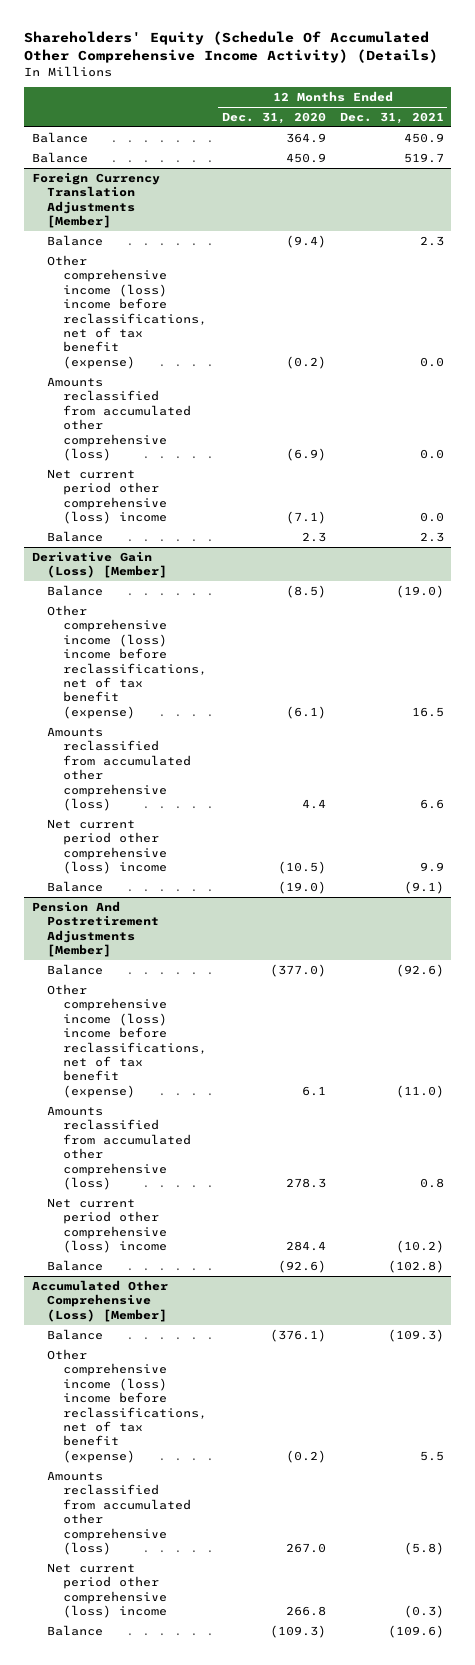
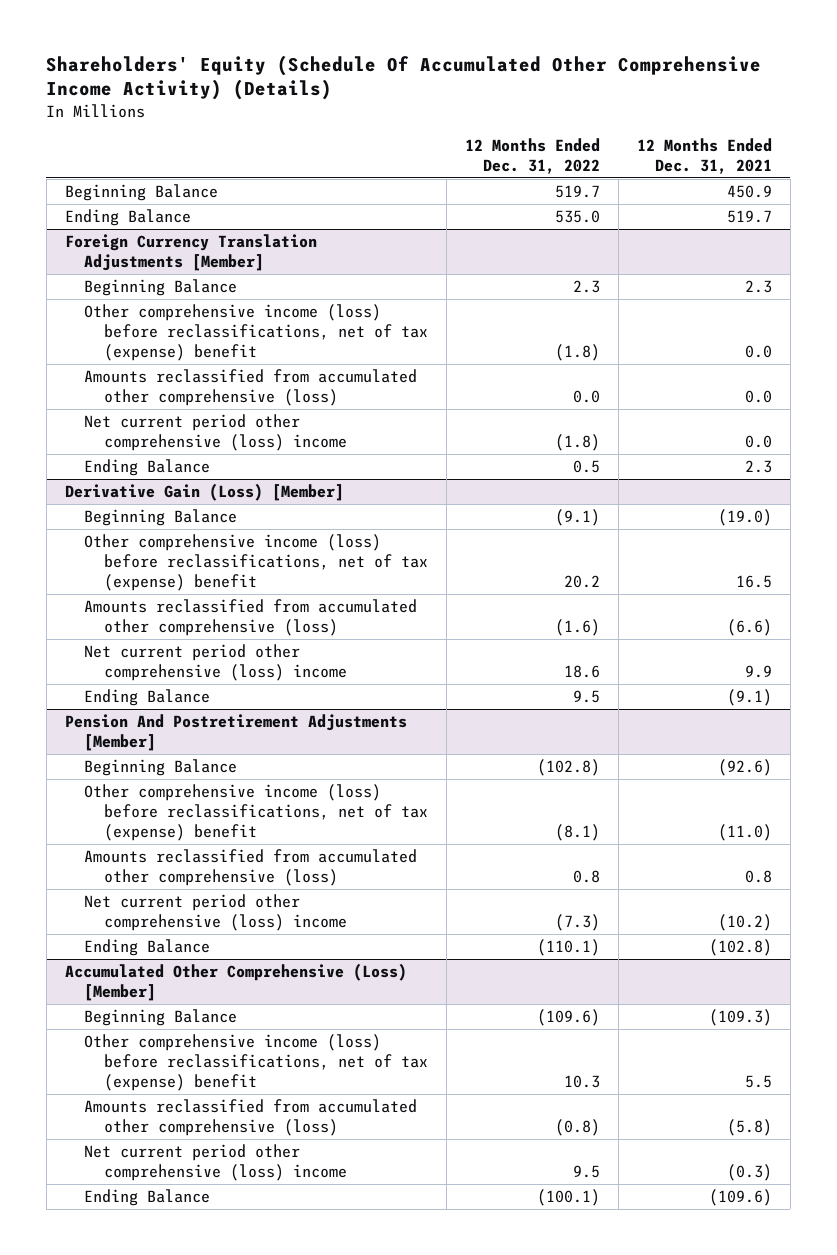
[221,112,326,125] Dec. 31, 2020 -> none
none -> [464,137,600,174] 12 Months Ended Dec. 31, 2022
[31,131,88,143] Balance -> [64,183,218,201] Beginning Balance
[31,151,88,163] Balance -> [64,208,191,226] Ending Balance
[47,234,104,246] Balance -> [84,278,238,296] Beginning Balance
[47,254,208,369] Other comprehensive income (loss) income before reclassifications, net of tax benefit (expense) -> [84,303,428,362] Other comprehensive income (loss) before reclassifications, net of tax (expense) benefit
[47,530,104,542] Balance -> [84,458,211,476] Ending Balance
[47,584,104,596] Balance -> [84,508,238,526] Beginning Balance
[47,604,208,719] Other comprehensive income (loss) income before reclassifications, net of tax benefit (expense) -> [84,533,428,592] Other comprehensive income (loss) before reclassifications, net of tax (expense) benefit
[419,798,444,809] 6.6 -> [726,619,772,637] (6.6)
[47,880,104,892] Balance -> [84,688,211,706] Ending Balance
[47,963,104,975] Balance -> [84,758,238,776] Beginning Balance
[47,983,208,1098] Other comprehensive income (loss) income before reclassifications, net of tax benefit (expense) -> [84,783,428,842] Other comprehensive income (loss) before reclassifications, net of tax (expense) benefit
[47,1259,104,1271] Balance -> [84,938,211,956] Ending Balance
[47,1328,104,1340] Balance -> [84,1008,238,1026] Beginning Balance
[47,1348,208,1463] Other comprehensive income (loss) income before reclassifications, net of tax benefit (expense) -> [84,1033,428,1092] Other comprehensive income (loss) before reclassifications, net of tax (expense) benefit
[47,1624,104,1636] Balance -> [84,1188,211,1206] Ending Balance

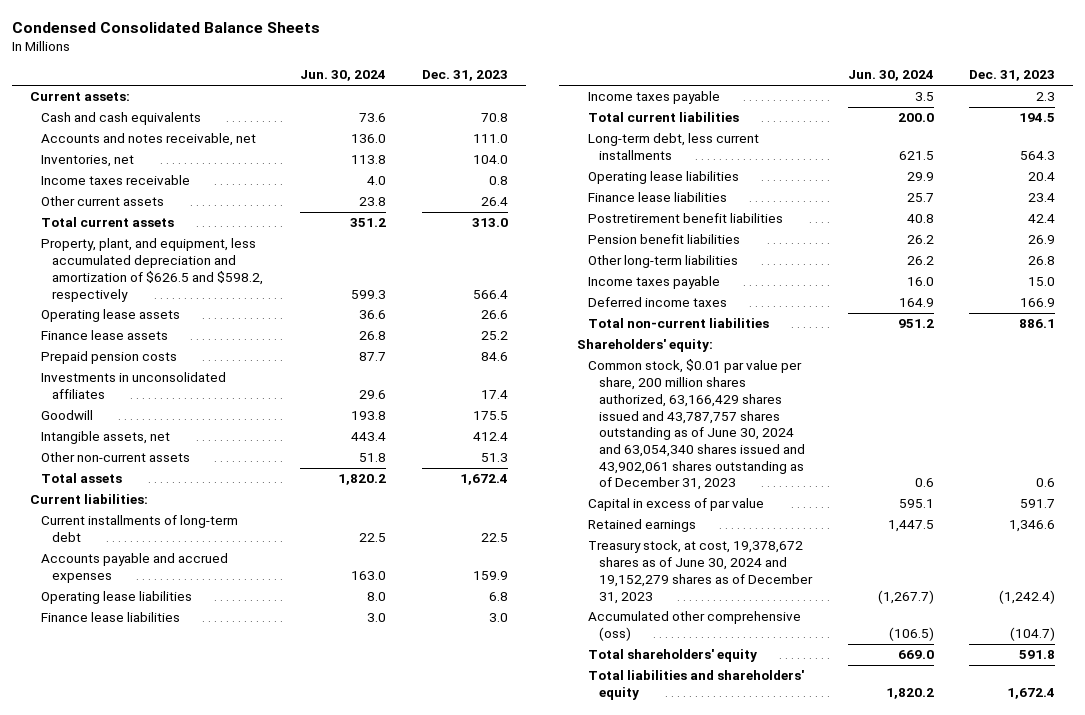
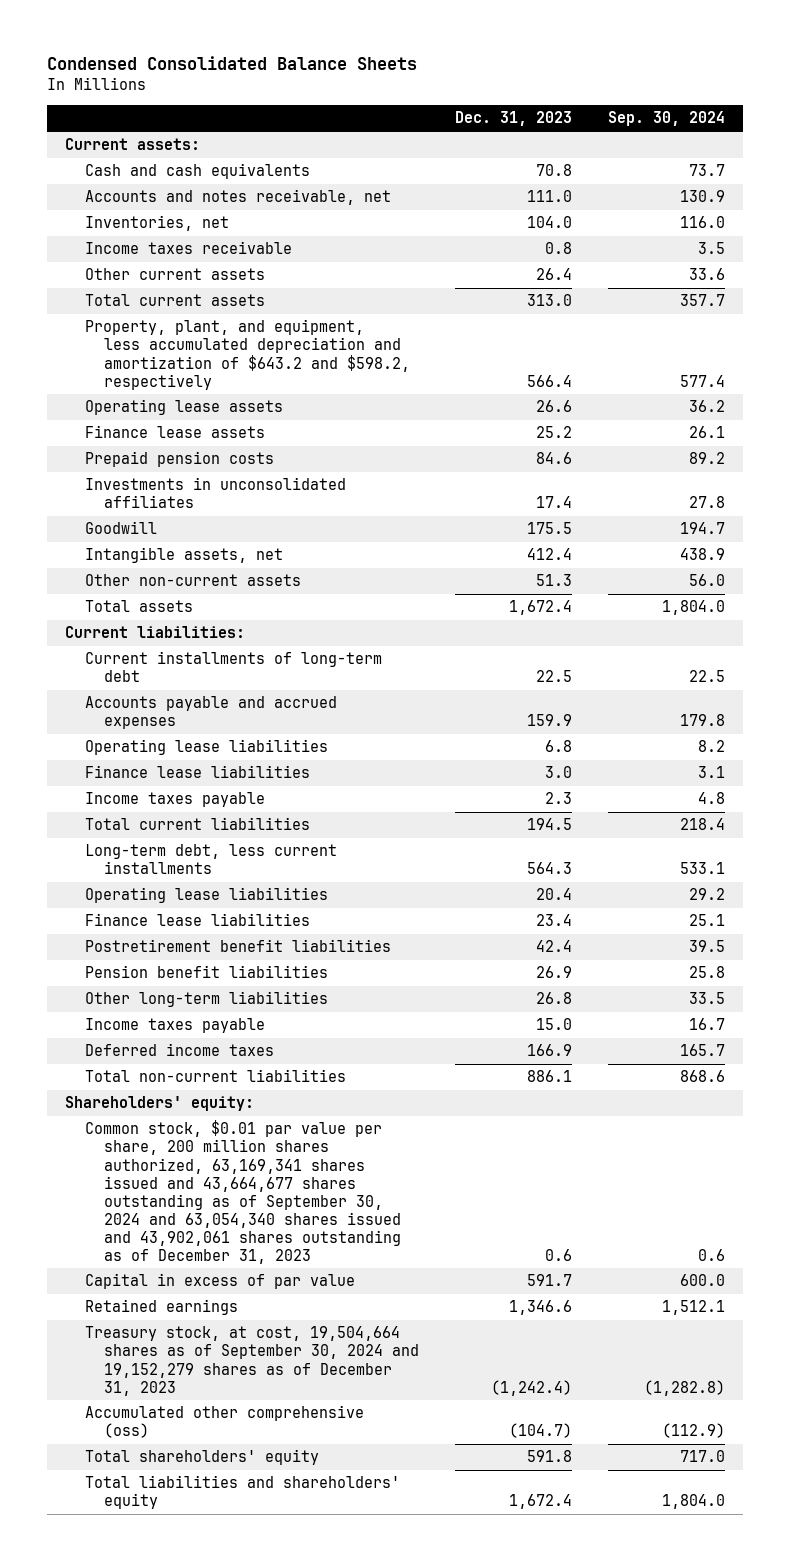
[300,70,387,82] Jun. 30, 2024 -> none
none -> [608,111,726,127] Sep. 30, 2024
[40,238,263,302] Property, plant, and equipment, less accumulated depreciation and amortization of $626.5 and $598.2, respectively -> [84,319,411,390] Property, plant, and equipment, less accumulated depreciation and amortization of $643.2 and $598.2, respectively
[587,359,805,491] Common stock, $0.01 par value per share, 200 million shares authorized, 63,166,429 shares issued and 43,787,757 shares outstanding as of June 30, 2024 and 63,054,340 shares issued and 43,902,061 shares outstanding as of December 31, 2023 -> [84,1120,402,1264] Common stock, $0.01 par value per share, 200 million shares authorized, 63,169,341 shares issued and 43,664,677 shares outstanding as of September 30, 2024 and 63,054,340 shares issued and 43,902,061 shares outstanding as of December 31, 2023
[587,540,813,604] Treasury stock, at cost, 19,378,672 shares as of June 30, 2024 and 19,152,279 shares as of December 31, 2023 -> [84,1326,420,1396] Treasury stock, at cost, 19,504,664 shares as of September 30, 2024 and 19,152,279 shares as of December 31, 2023

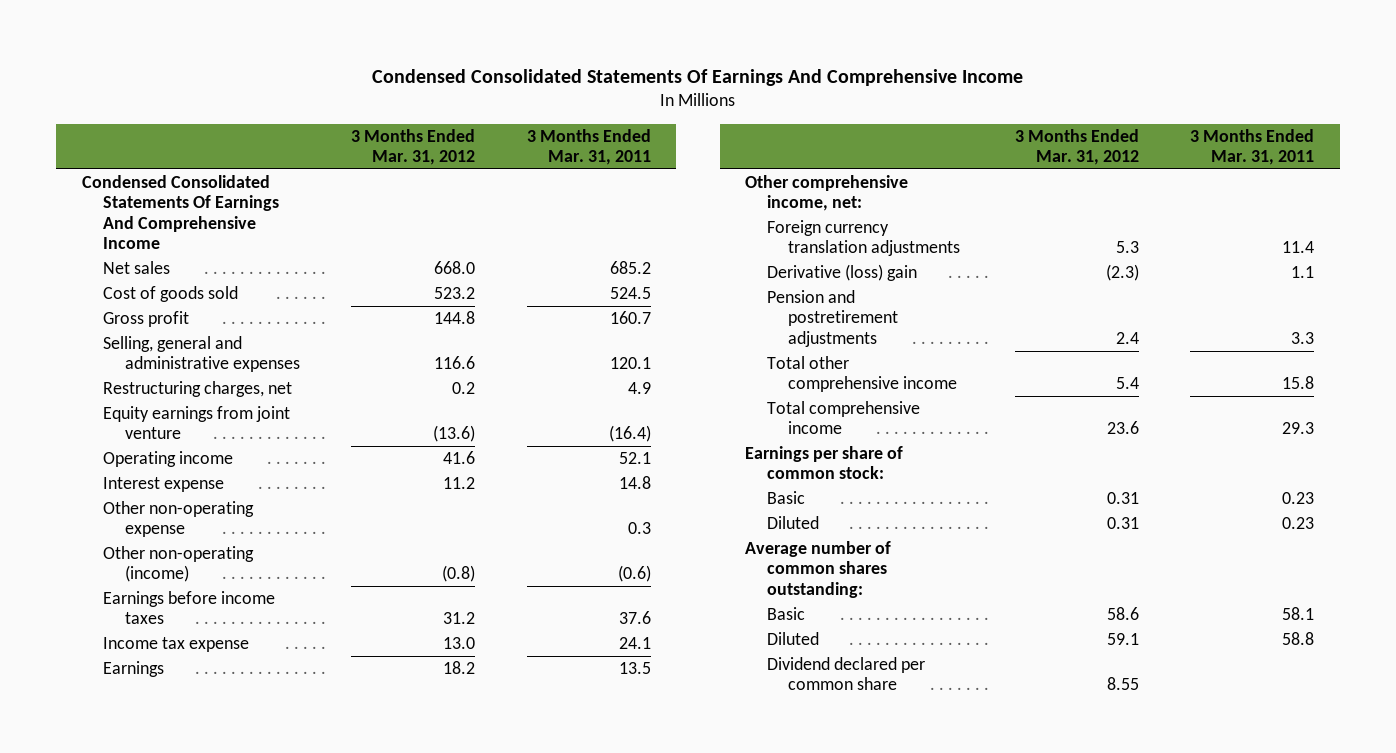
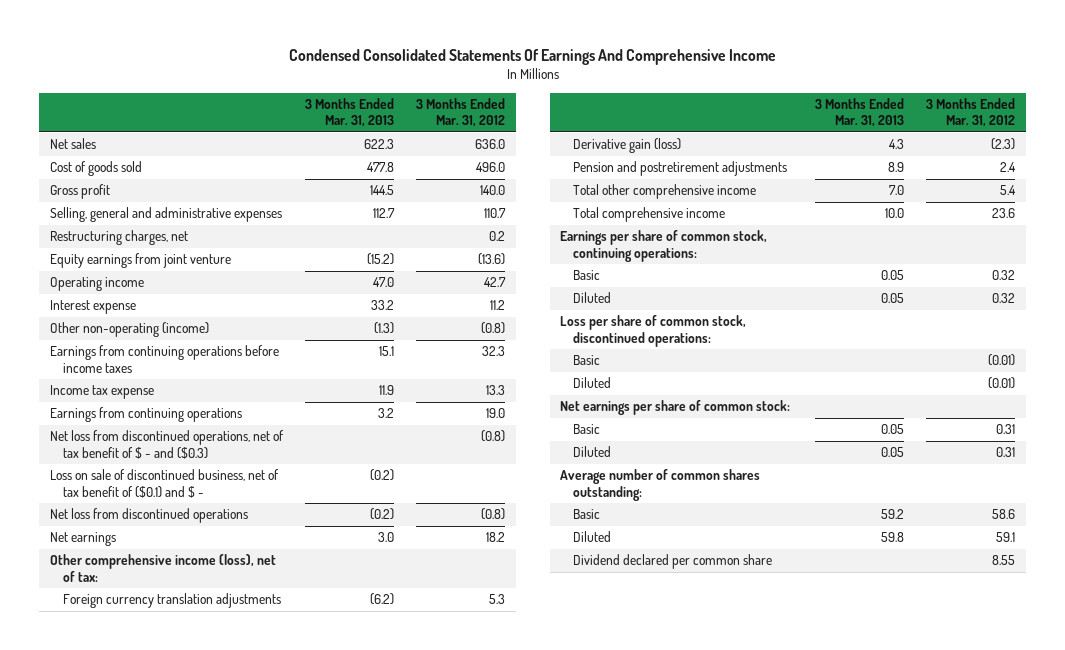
[526,128,651,165] 3 Months Ended Mar. 31, 2011 -> none
none -> [304,97,394,128] 3 Months Ended Mar. 31, 2013
[81,175,280,249] Condensed Consolidated Statements Of Earnings And Comprehensive Income -> none
[434,261,476,275] 668.0 -> [474,139,505,150] 636.0
[434,287,476,300] 523.2 -> [475,162,505,173] 496.0
[434,311,476,325] 144.8 -> [479,185,505,196] 140.0
[434,356,476,370] 116.6 -> [483,208,506,219] 110.7
[443,451,476,465] 41.6 -> [483,277,506,288] 42.7
[103,501,255,538] Other non-operating expense -> none
[103,591,276,625] Earnings before income taxes -> [50,345,280,373] Earnings from continuing operations before income taxes
[443,612,476,625] 31.2 -> [481,346,505,357] 32.3
[443,637,476,650] 13.0 -> [485,385,505,396] 13.3
none -> [50,407,243,423] Earnings from continuing operations
none -> [50,430,285,459] Net loss from discontinued operations, net of tax benefit of $ - and ($0.3)
none -> [50,469,280,498] Loss on sale of discontinued business, net of tax benefit of ($0.1) and $ -
none -> [50,508,249,524] Net loss from discontinued operations
[103,661,165,678] Earnings -> [50,532,117,547] Net earnings
[745,175,909,212] Other comprehensive income, net: -> [50,554,277,582] Other comprehensive income (loss), net of tax:
[766,264,917,282] Derivative (loss) gain -> [573,138,682,154] Derivative gain (loss)
none -> [560,230,768,262] Earnings per share of common stock, continuing operations:
none -> [573,270,601,281] Basic
none -> [573,292,612,304] Diluted
none -> [560,315,747,347] Loss per share of common stock, discontinued operations:
none -> [573,355,601,366] Basic
none -> [573,377,612,389] Diluted
[745,446,904,480] Earnings per share of common stock: -> [560,400,791,416] Net earnings per share of common stock:

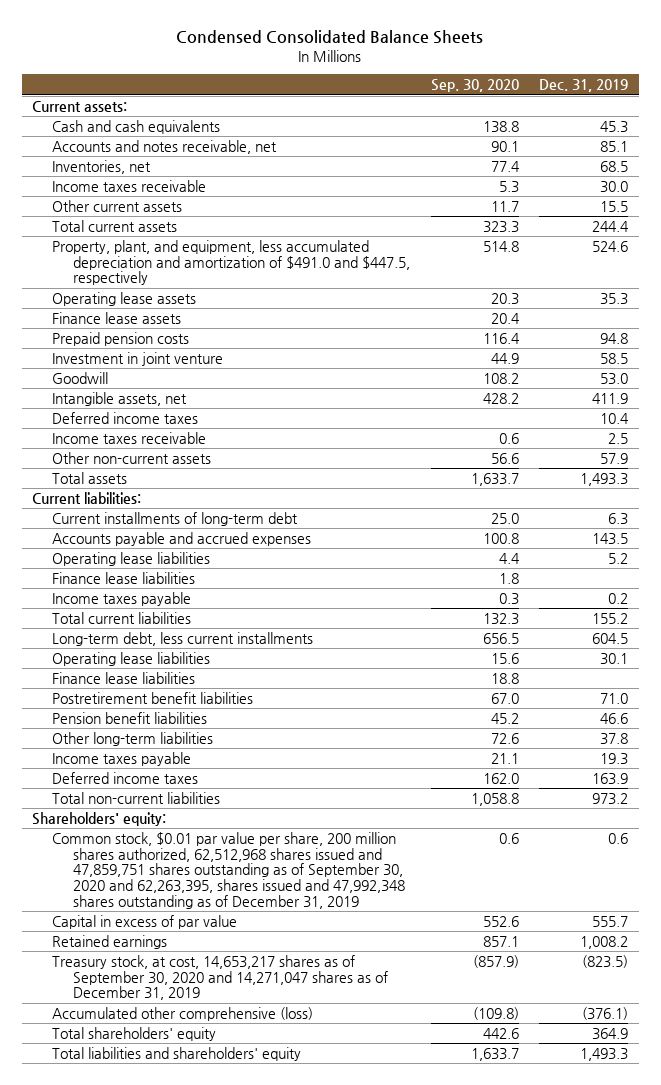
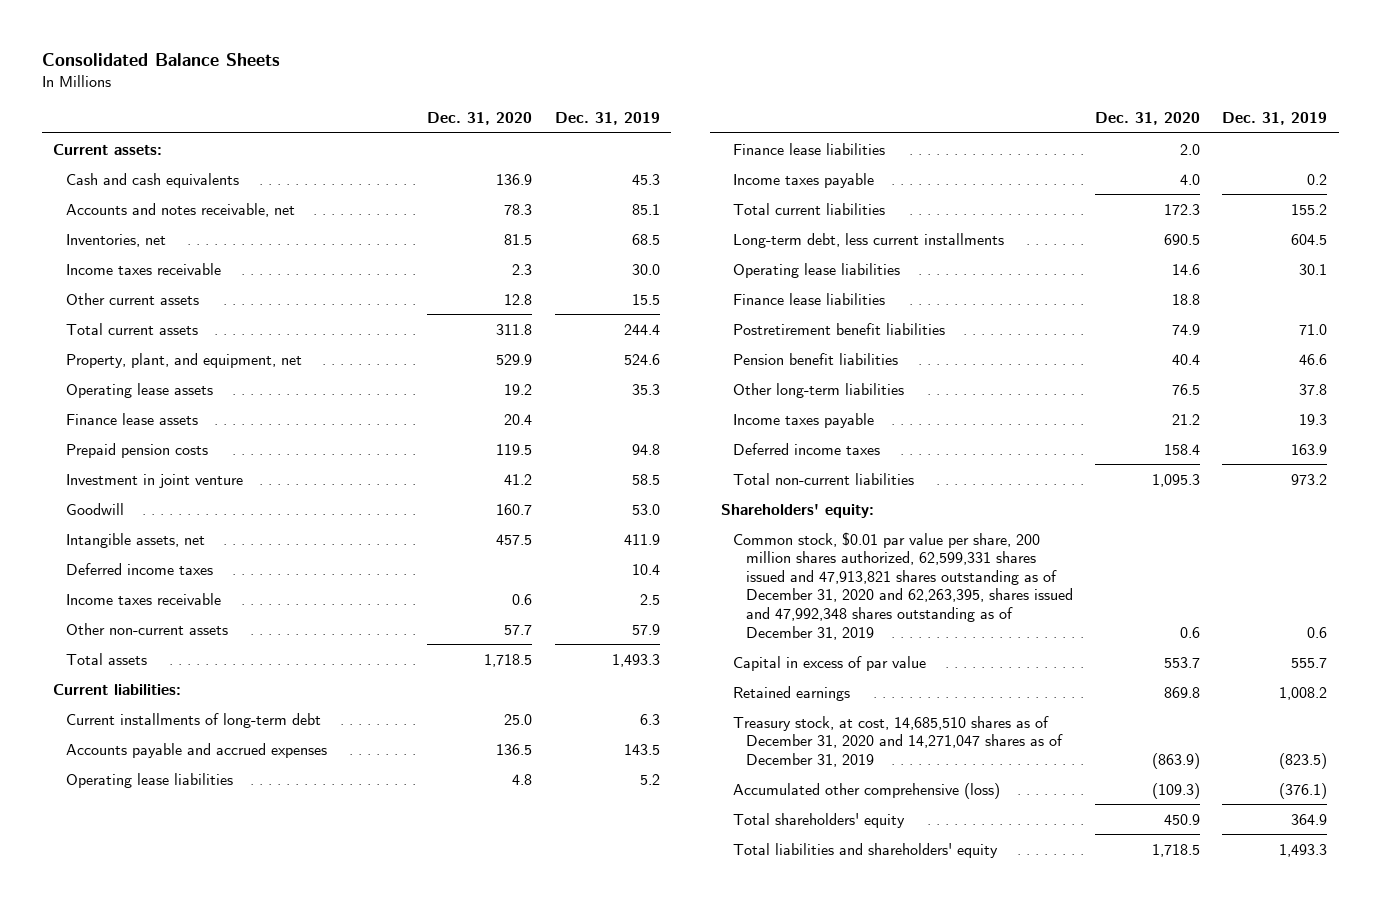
[176,30,484,45] Condensed Consolidated Balance Sheets -> [41,53,280,67] Consolidated Balance Sheets
[430,79,519,93] Sep. 30, 2020 -> none
none -> [427,112,533,126] Dec. 31, 2020
[52,239,410,286] Property, plant, and equipment, less accumulated depreciation and amortization of $491.0 and $447.5, respectively -> [65,352,302,368] Property, plant, and equipment, net
[52,831,405,909] Common stock, $0.01 par value per share, 200 million shares authorized, 62,512,968 shares issued and 47,859,751 shares outstanding as of September 30, 2020 and 62,263,395, shares issued and 47,992,348 shares outstanding as of December 31, 2019 -> [733,531,1073,640] Common stock, $0.01 par value per share, 200 million shares authorized, 62,599,331 shares issued and 47,913,821 shares outstanding as of December 31, 2020 and 62,263,395, shares issued and 47,992,348 shares outstanding as of December 31, 2019
[52,954,388,1001] Treasury stock, at cost, 14,653,217 shares as of September 30, 2020 and 14,271,047 shares as of December 31, 2019 -> [733,715,1063,767] Treasury stock, at cost, 14,685,510 shares as of December 31, 2020 and 14,271,047 shares as of December 31, 2019

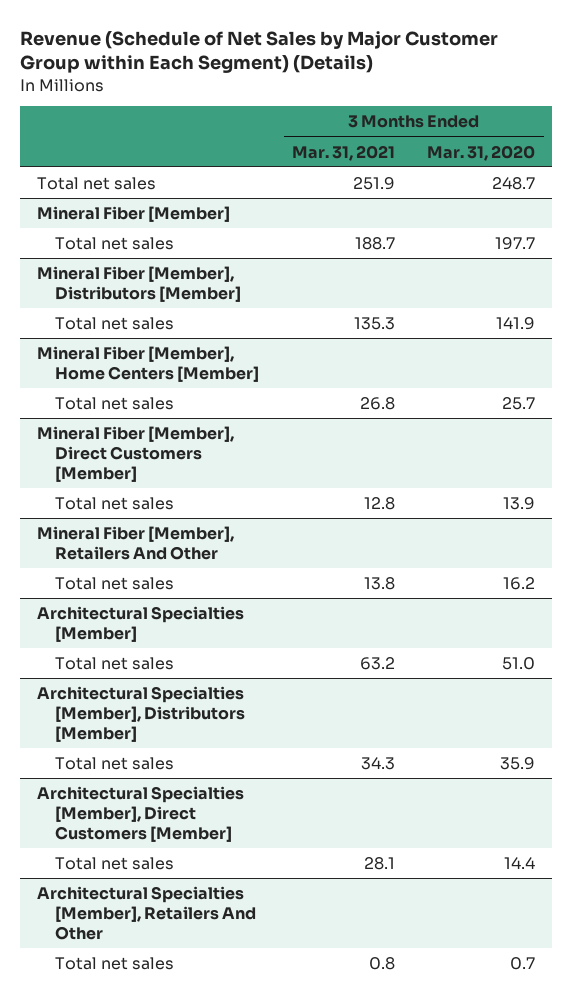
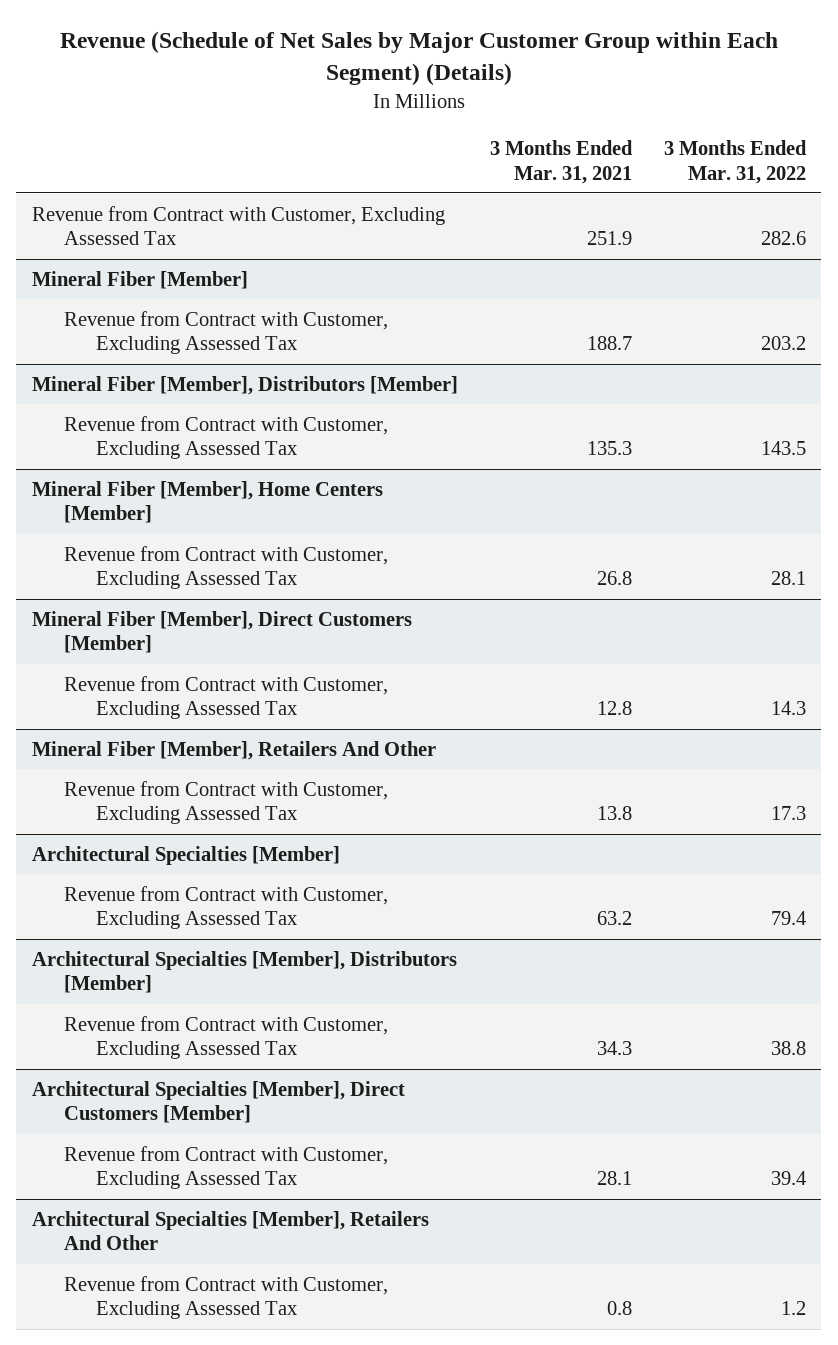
[427,144,536,161] Mar. 31, 2020 -> none
none -> [663,139,807,184] 3 Months Ended Mar. 31, 2022
[36,176,156,190] Total net sales -> [32,205,446,246] Revenue from Contract with Customer, Excluding Assessed Tax
[55,236,175,250] Total net sales -> [64,310,389,355] Revenue from Contract with Customer, Excluding Assessed Tax
[55,316,175,330] Total net sales -> [64,415,389,460] Revenue from Contract with Customer, Excluding Assessed Tax
[55,396,175,410] Total net sales -> [64,545,389,590] Revenue from Contract with Customer, Excluding Assessed Tax
[55,496,175,510] Total net sales -> [64,675,389,720] Revenue from Contract with Customer, Excluding Assessed Tax
[55,576,175,590] Total net sales -> [64,780,389,825] Revenue from Contract with Customer, Excluding Assessed Tax
[55,656,175,670] Total net sales -> [64,885,389,930] Revenue from Contract with Customer, Excluding Assessed Tax
[55,756,175,770] Total net sales -> [64,1015,389,1060] Revenue from Contract with Customer, Excluding Assessed Tax
[55,856,175,870] Total net sales -> [64,1145,389,1190] Revenue from Contract with Customer, Excluding Assessed Tax
[55,956,175,970] Total net sales -> [64,1275,389,1320] Revenue from Contract with Customer, Excluding Assessed Tax

